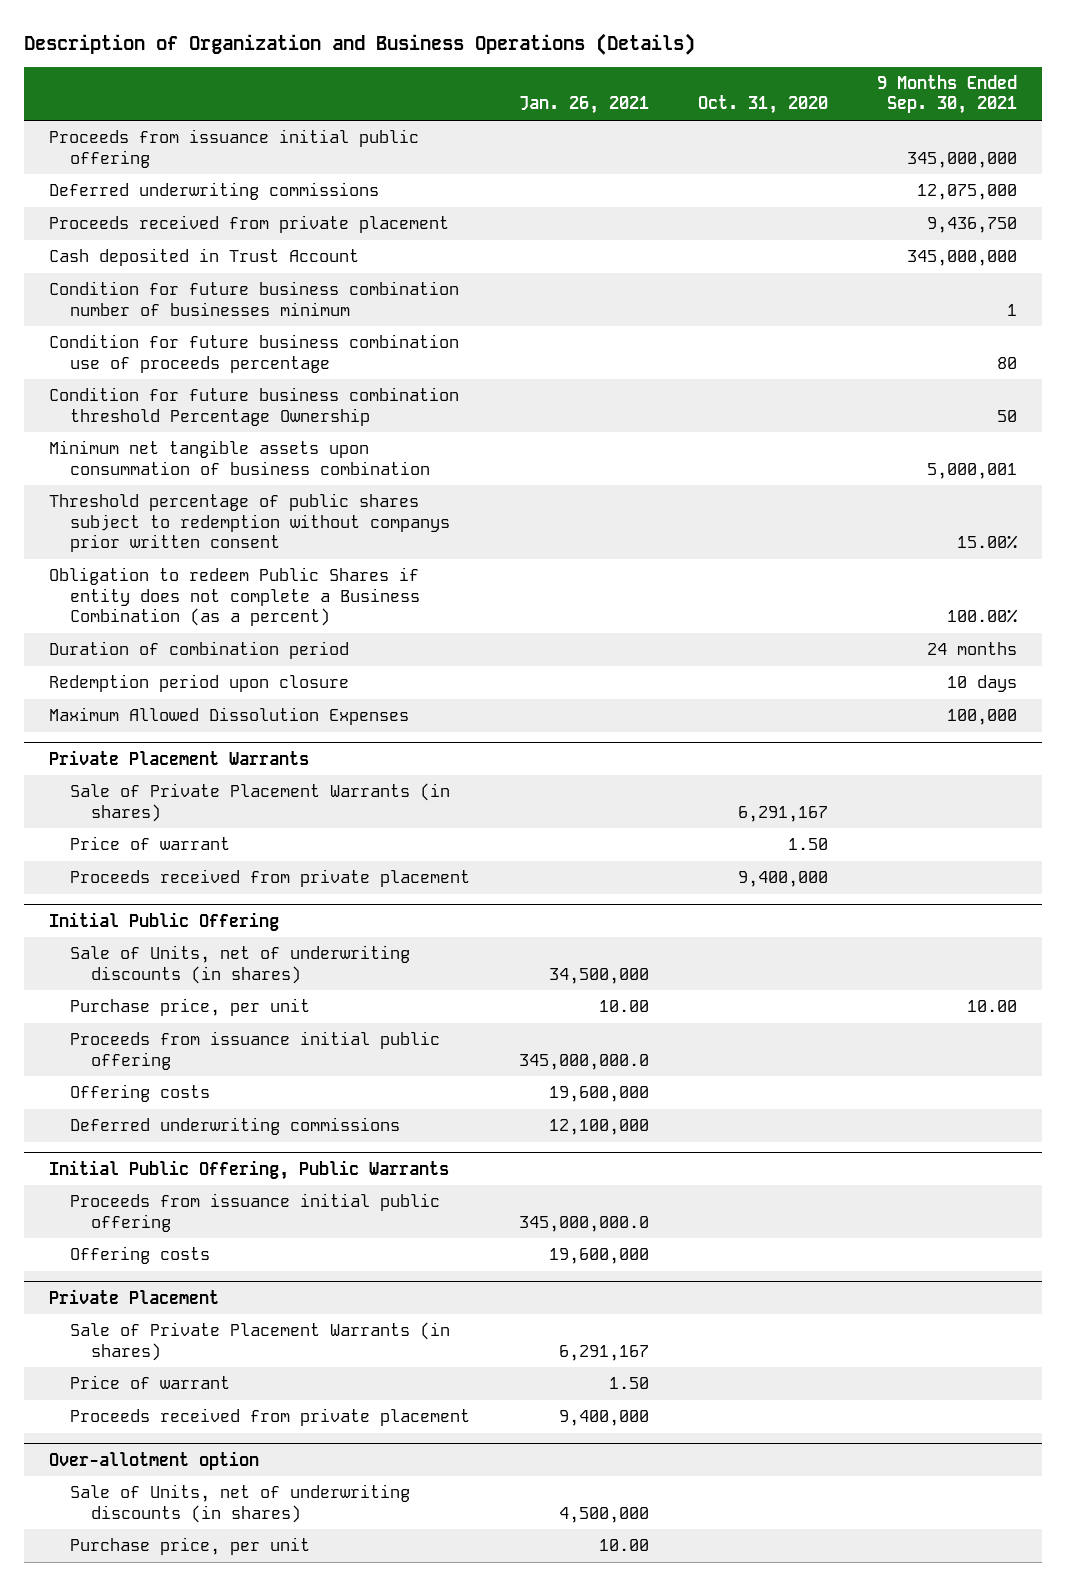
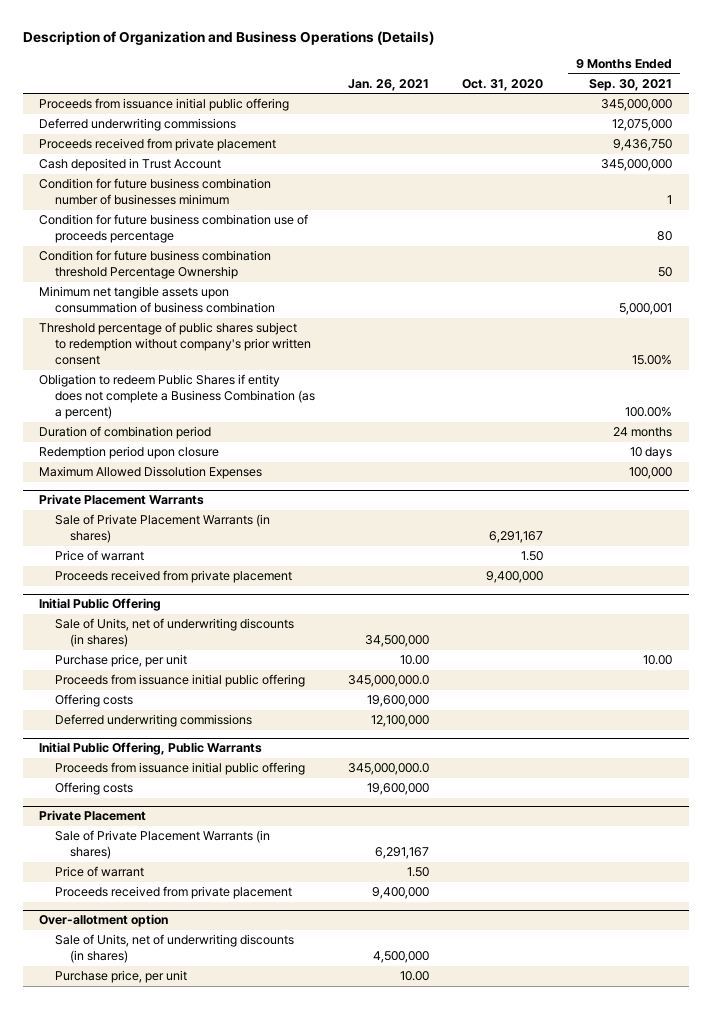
[48,493,451,553] Threshold percentage of public shares subject to redemption without companys prior written consent -> [39,322,311,366] Threshold percentage of public shares subject to redemption without company's prior written consent

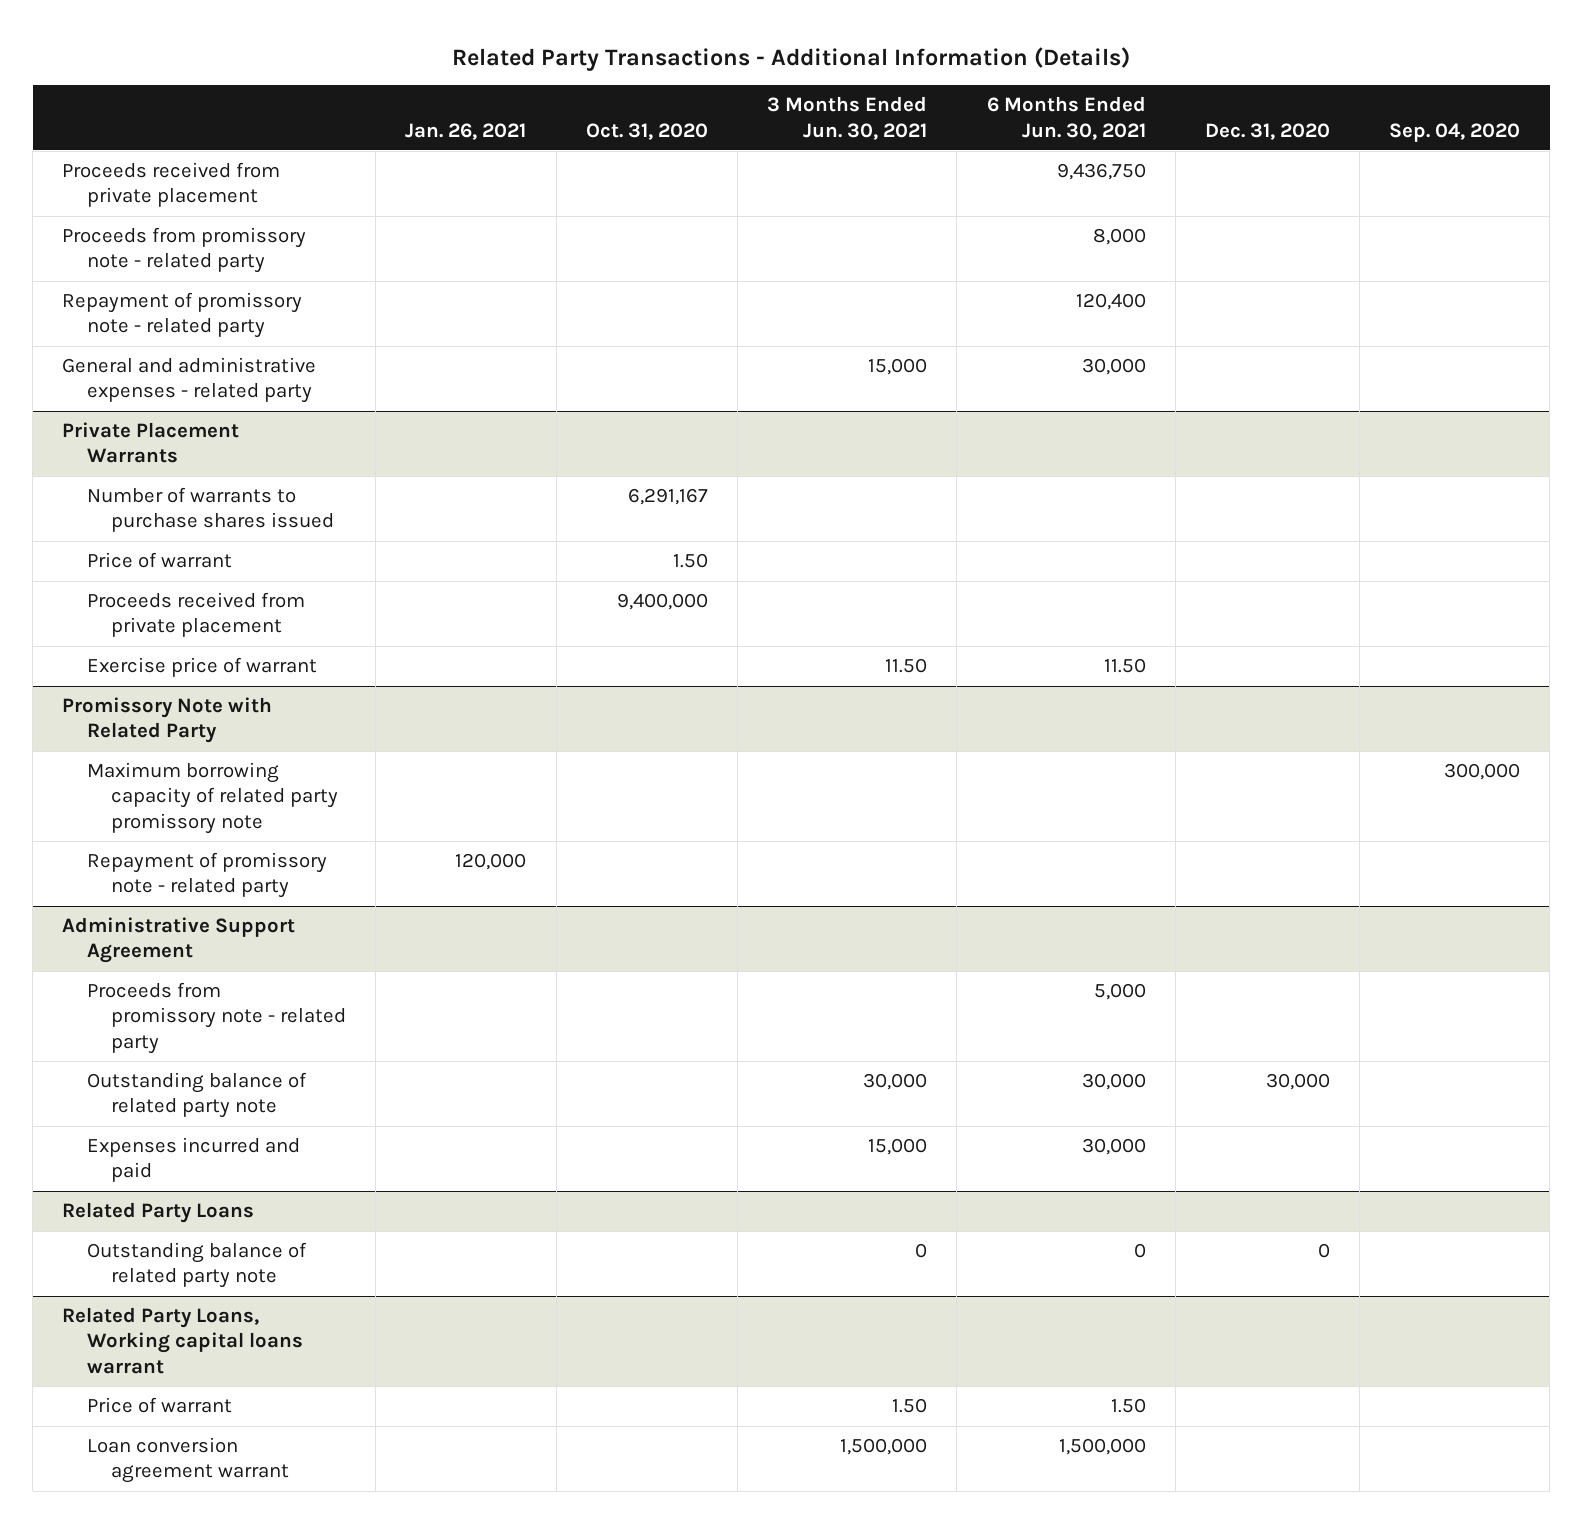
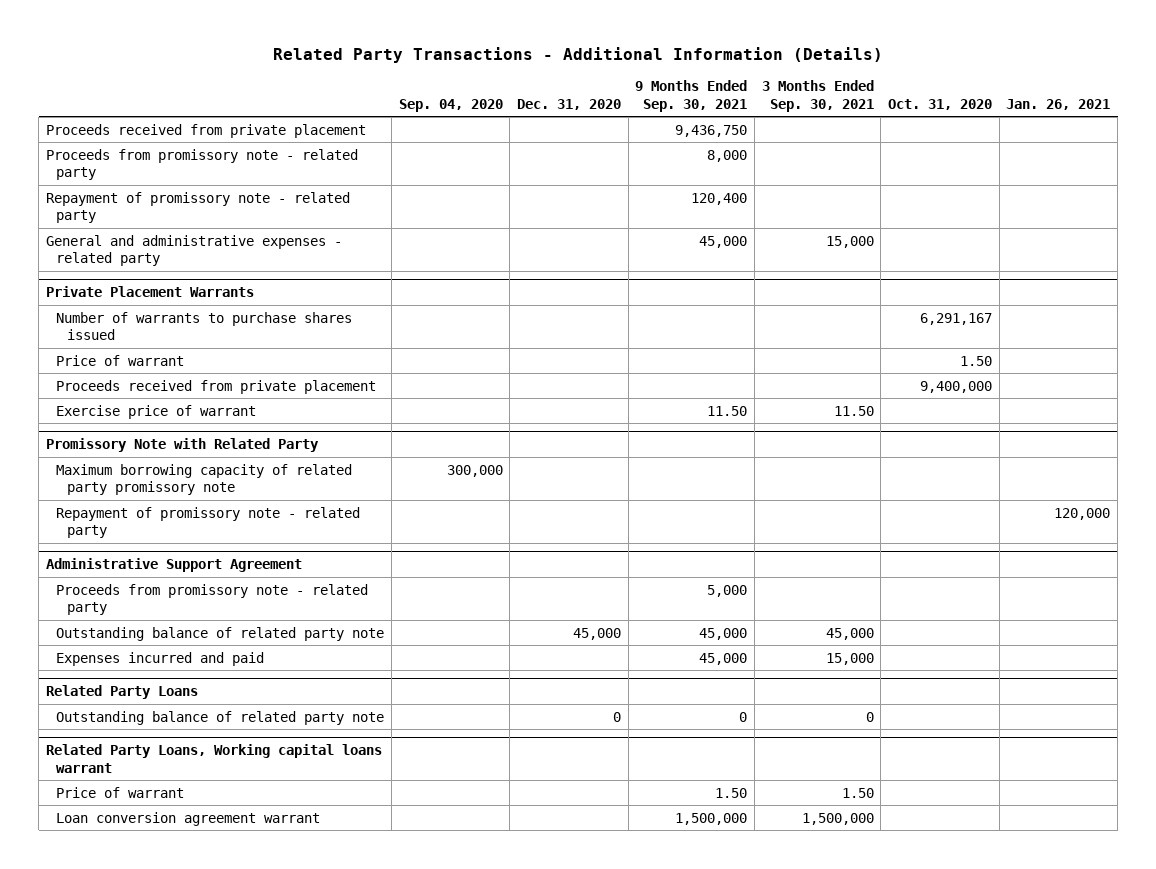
[767,96,928,140] 3 Months Ended Jun. 30, 2021 -> none
[986,96,1146,140] 6 Months Ended Jun. 30, 2021 -> none
none -> [635,80,748,112] 9 Months Ended Sep. 30, 2021
none -> [761,80,874,112] 3 Months Ended Sep. 30, 2021
[1265,1073,1330,1091] 30,000 -> [573,627,622,640] 45,000

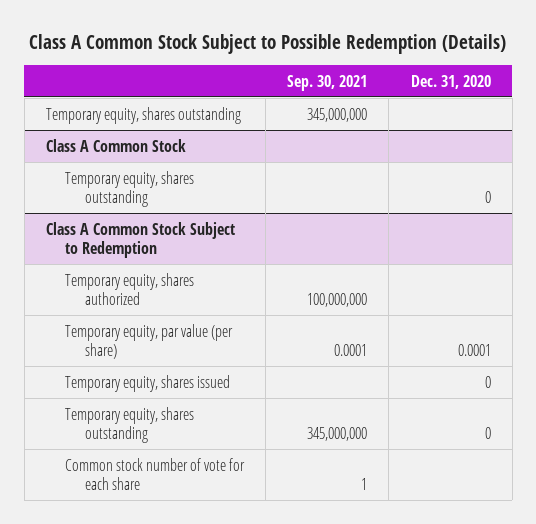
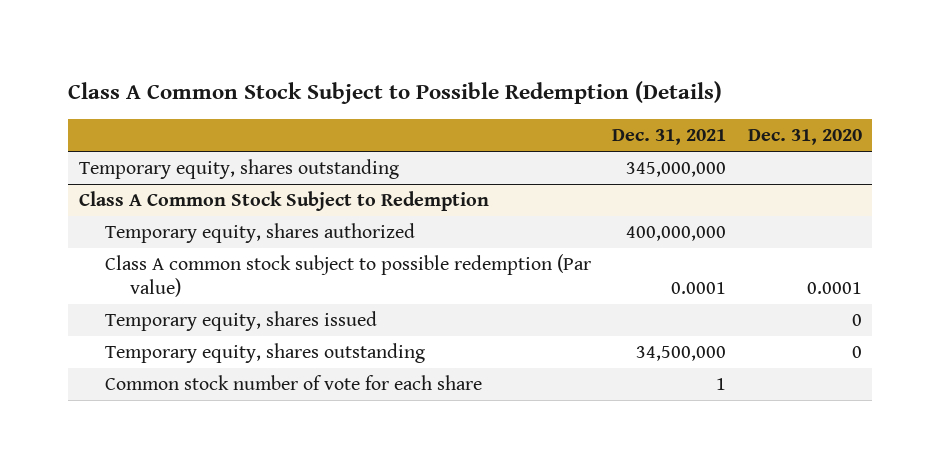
[287,74,368,91] Sep. 30, 2021 -> none
none -> [612,128,727,145] Dec. 31, 2021
[45,138,186,152] Class A Common Stock -> none
[65,170,195,208] Temporary equity, shares outstanding -> none
[65,323,234,360] Temporary equity, par value (per share) -> [104,254,591,297] Class A common stock subject to possible redemption (Par value)

